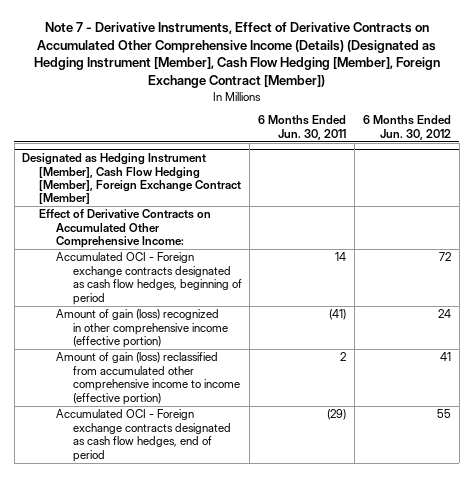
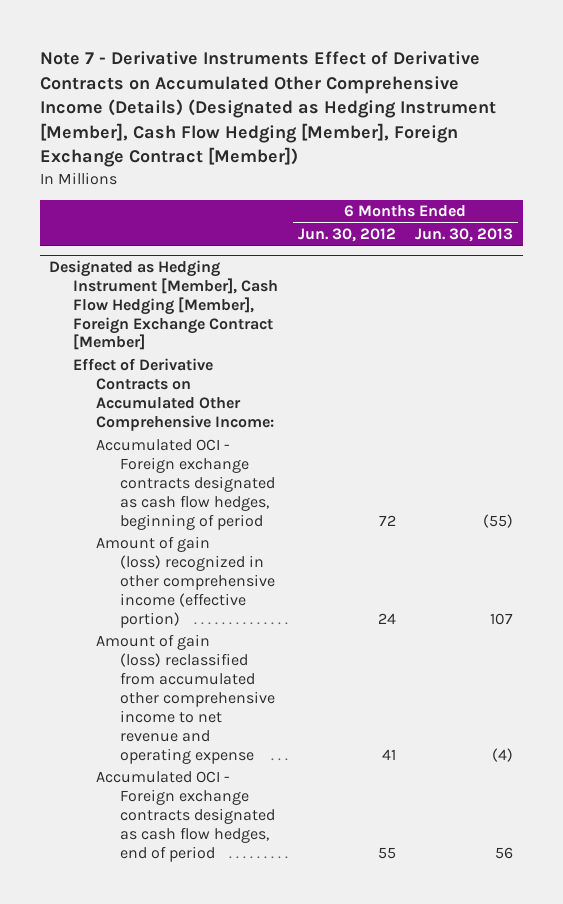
[33,21,440,89] Note 7 - Derivative Instruments, Effect of Derivative Contracts on Accumulated Other Comprehensive Income (Details) (Designated as Hedging Instrument [Member], Cash Flow Hedging [Member], Foreign Exchange Contract [Member]) -> [39,51,496,168] Note 7 - Derivative Instruments Effect of Derivative Contracts on Accumulated Other Comprehensive Income (Details) (Designated as Hedging Instrument [Member], Cash Flow Hedging [Member], Foreign Exchange Contract [Member])
[258,115,347,140] 6 Months Ended Jun. 30, 2011 -> none
none -> [415,227,514,242] Jun. 30, 2013
[55,352,240,405] Amount of gain (loss) reclassified from accumulated other comprehensive income to income (effective portion) -> [96,634,275,764] Amount of gain (loss) reclassified from accumulated other comprehensive income to net revenue and operating expense

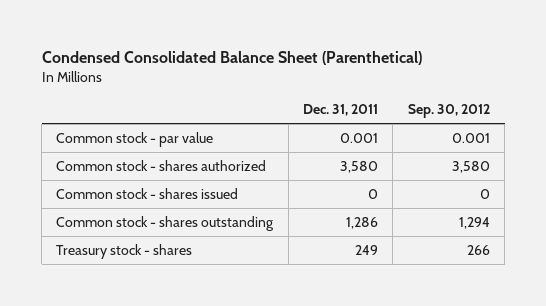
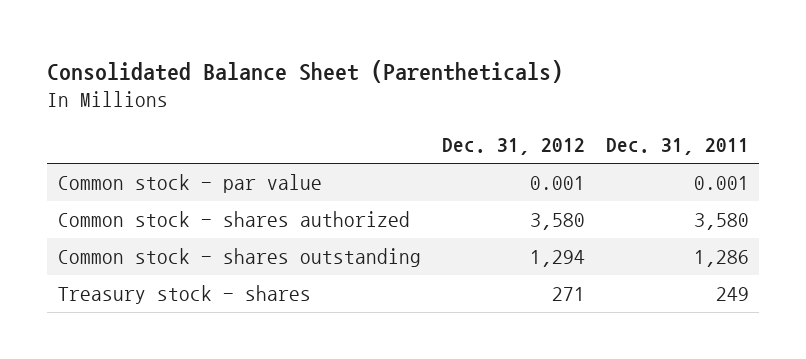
[41,50,422,65] Condensed Consolidated Balance Sheet (Parenthetical) -> [47,59,564,83] Consolidated Balance Sheet (Parentheticals)
[407,104,490,119] Sep. 30, 2012 -> none
none -> [441,138,585,156] Dec. 31, 2012
[56,187,239,199] Common stock - shares issued -> none

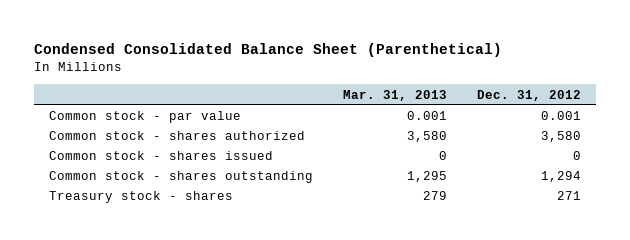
[47,59,564,83] Consolidated Balance Sheet (Parentheticals) -> [34,43,503,58] Condensed Consolidated Balance Sheet (Parenthetical)
[605,138,749,156] Dec. 31, 2011 -> none
none -> [343,89,448,101] Mar. 31, 2013
none -> [49,151,274,161] Common stock - shares issued

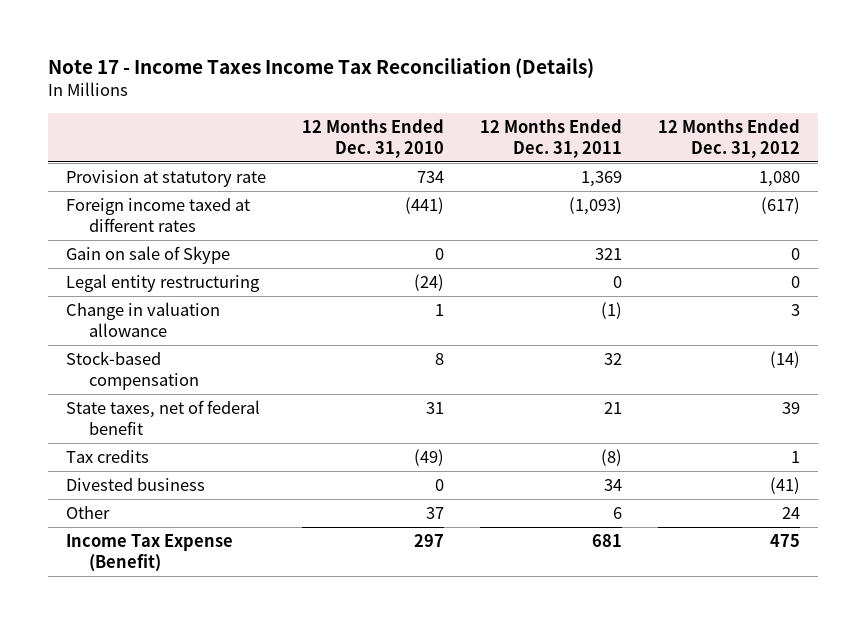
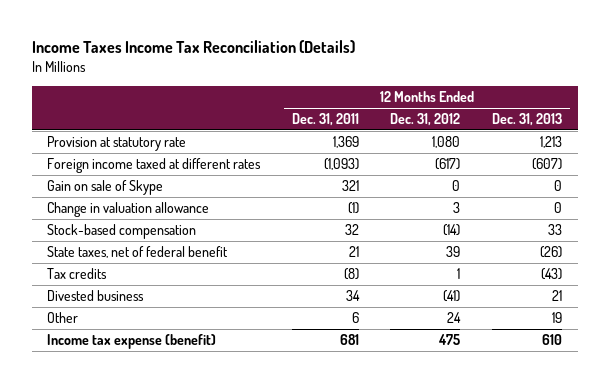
[48,57,595,78] Note 17 - Income Taxes Income Tax Reconciliation (Details) -> [31,40,355,54] Income Taxes Income Tax Reconciliation (Details)
[302,118,445,158] 12 Months Ended Dec. 31, 2010 -> none
none -> [491,113,562,127] Dec. 31, 2013
[66,274,261,293] Legal entity restructuring -> none
[66,534,234,573] Income Tax Expense (Benefit) -> [47,333,217,349] Income tax expense (benefit)

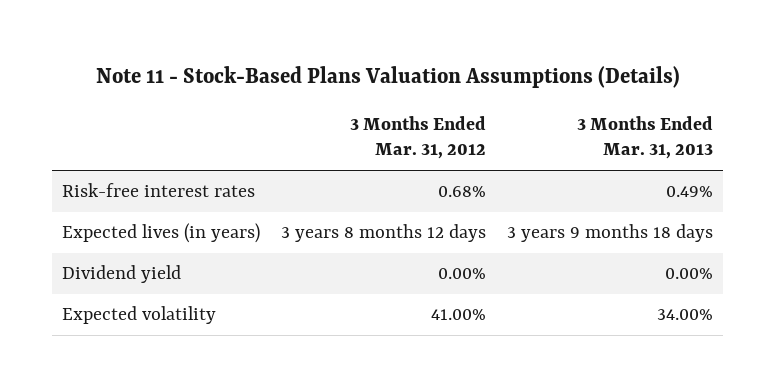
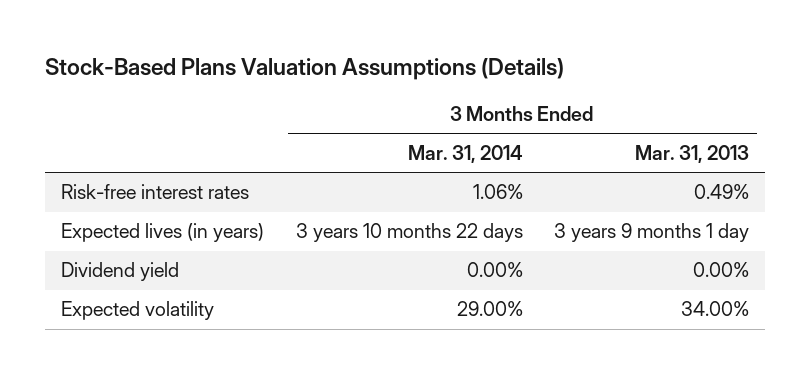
[95,66,680,89] Note 11 - Stock-Based Plans Valuation Assumptions (Details) -> [44,58,564,81] Stock-Based Plans Valuation Assumptions (Details)
[350,115,487,160] 3 Months Ended Mar. 31, 2012 -> none
none -> [407,144,523,163] Mar. 31, 2014
[506,224,713,243] 3 years 9 months 18 days -> [554,223,750,243] 3 years 9 months 1 day

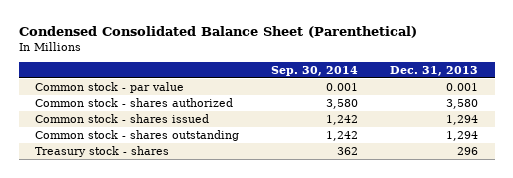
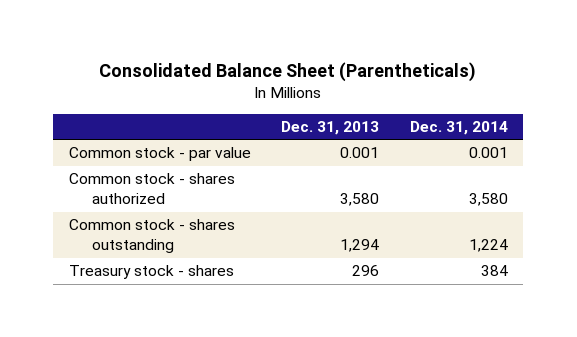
[18,25,417,38] Condensed Consolidated Balance Sheet (Parenthetical) -> [99,62,477,83] Consolidated Balance Sheet (Parentheticals)
[271,65,359,76] Sep. 30, 2014 -> none
none -> [410,120,509,135] Dec. 31, 2014
[34,114,209,124] Common stock - shares issued -> none

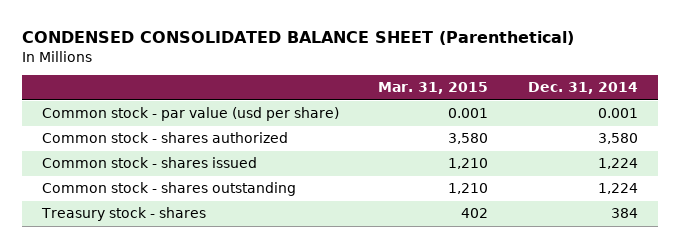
[99,62,477,83] Consolidated Balance Sheet (Parentheticals) -> [22,31,575,46] CONDENSED CONSOLIDATED BALANCE SHEET (Parenthetical)
[281,120,380,135] Dec. 31, 2013 -> none
none -> [378,82,489,95] Mar. 31, 2015
[68,147,251,162] Common stock - par value -> [42,107,340,122] Common stock - par value (usd per share)
none -> [42,157,258,169] Common stock - shares issued

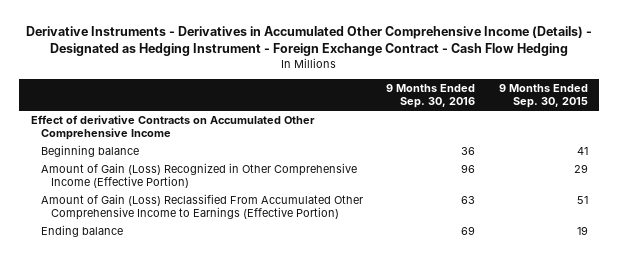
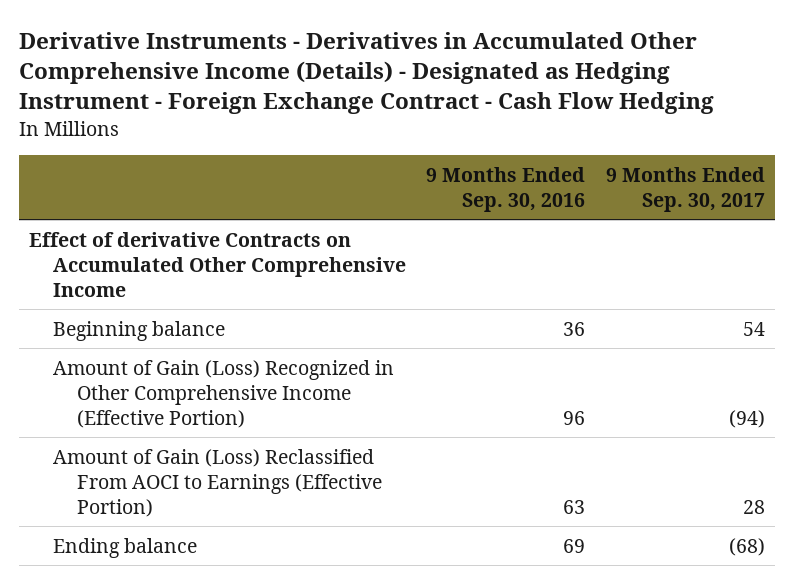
[498,84,588,109] 9 Months Ended Sep. 30, 2015 -> none
none -> [605,166,765,212] 9 Months Ended Sep. 30, 2017
[40,193,363,221] Amount of Gain (Loss) Reclassified From Accumulated Other Comprehensive Income to Earnings (Effective Portion) -> [53,448,383,517] Amount of Gain (Loss) Reclassified From AOCI to Earnings (Effective Portion)

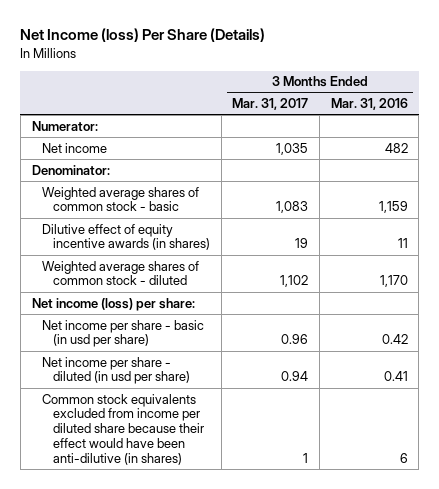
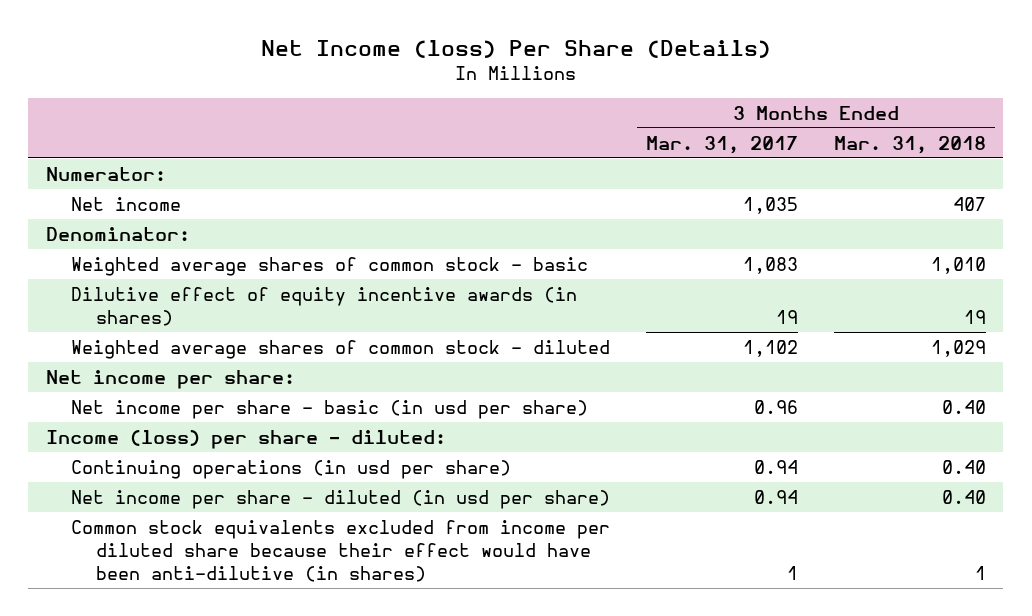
[330,97,408,110] Mar. 31, 2016 -> none
none -> [833,135,986,154] Mar. 31, 2018
[31,297,195,311] Net income (loss) per share: -> [45,369,295,389] Net income per share:
none -> [45,429,446,449] Income (loss) per share - diluted:
none -> [70,459,511,479] Continuing operations (in usd per share)

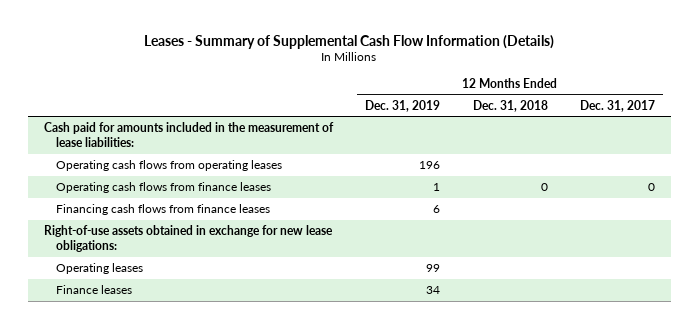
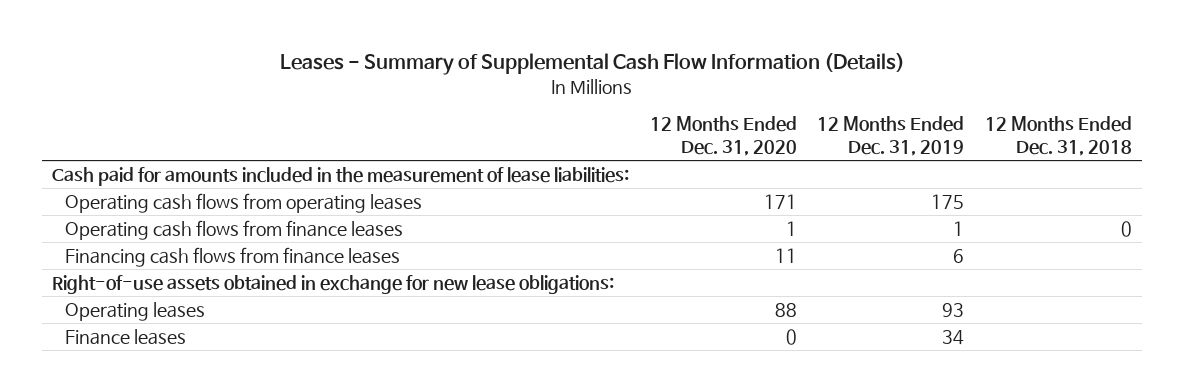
[580,99,656,112] Dec. 31, 2017 -> none
none -> [649,116,797,157] 12 Months Ended Dec. 31, 2020
[419,160,441,169] 196 -> [931,194,965,210] 175
[426,263,441,272] 99 -> [942,303,965,318] 93

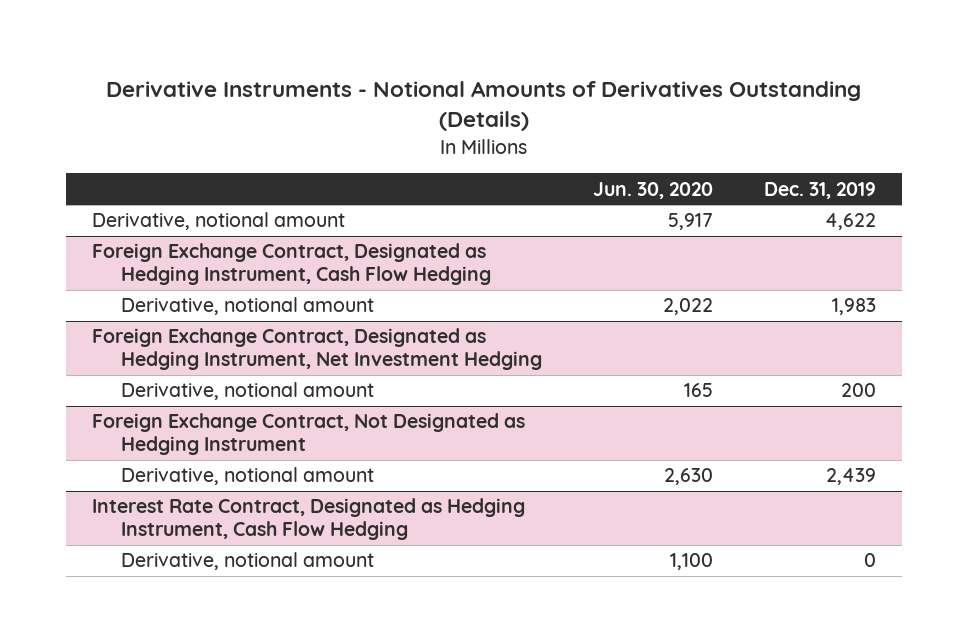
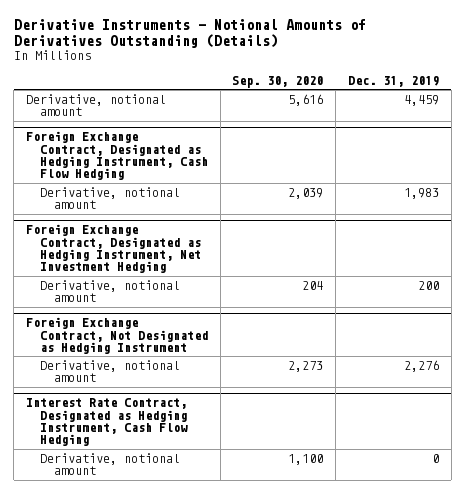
[593,181,714,199] Jun. 30, 2020 -> none
none -> [232,75,324,88] Sep. 30, 2020
[825,213,877,231] 4,622 -> [404,95,440,107] 4,459
[826,468,877,486] 2,439 -> [404,360,440,373] 2,276

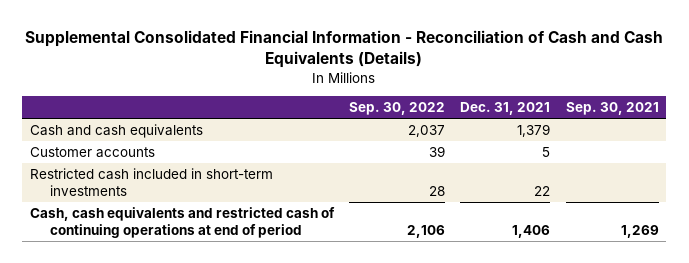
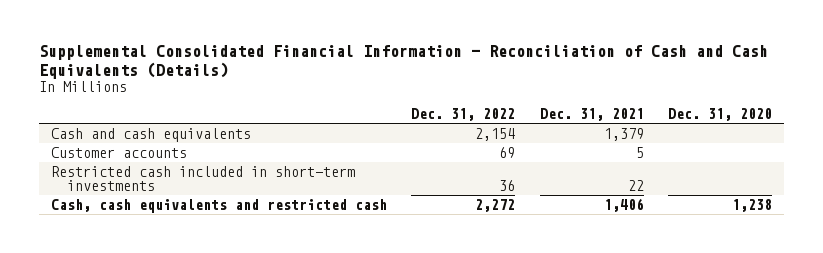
[349,102,446,116] Sep. 30, 2022 -> none
[565,102,659,116] Sep. 30, 2021 -> none
none -> [411,108,516,122] Dec. 31, 2022
none -> [668,108,773,122] Dec. 31, 2020
[30,206,336,238] Cash, cash equivalents and restricted cash of continuing operations at end of period -> [51,199,388,214] Cash, cash equivalents and restricted cash

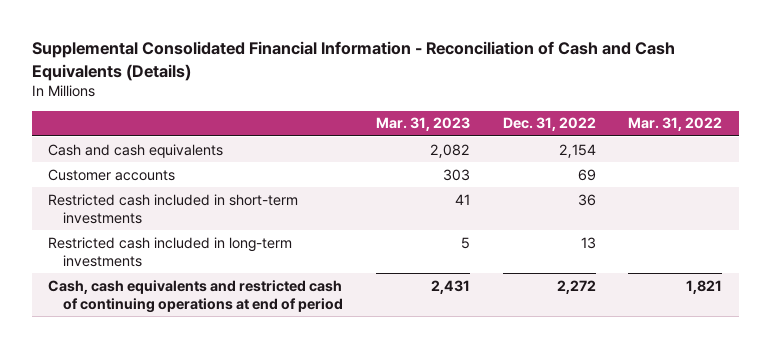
[539,108,644,122] Dec. 31, 2021 -> none
[668,108,773,122] Dec. 31, 2020 -> none
none -> [375,117,470,132] Mar. 31, 2023
none -> [628,117,723,132] Mar. 31, 2022
none -> [48,236,293,267] Restricted cash included in long-term investments
[51,199,388,214] Cash, cash equivalents and restricted cash -> [48,279,343,313] Cash, cash equivalents and restricted cash of continuing operations at end of period

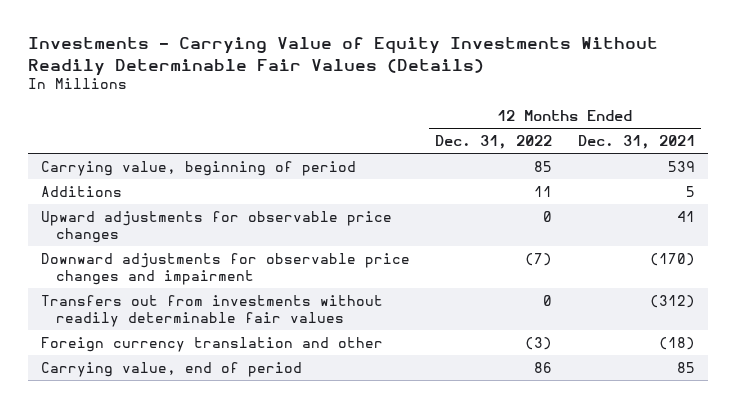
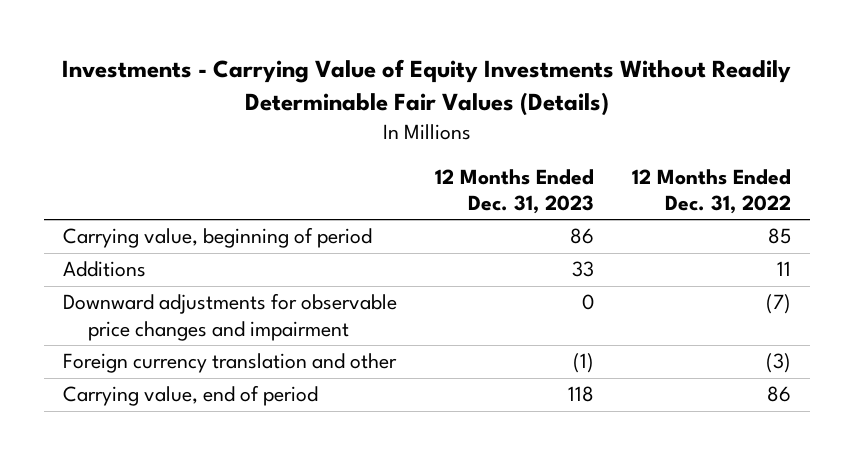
[577,135,695,150] Dec. 31, 2021 -> none
none -> [434,168,594,215] 12 Months Ended Dec. 31, 2023
[40,210,392,244] Upward adjustments for observable price changes -> none
[40,294,383,328] Transfers out from investments without readily determinable fair values -> none

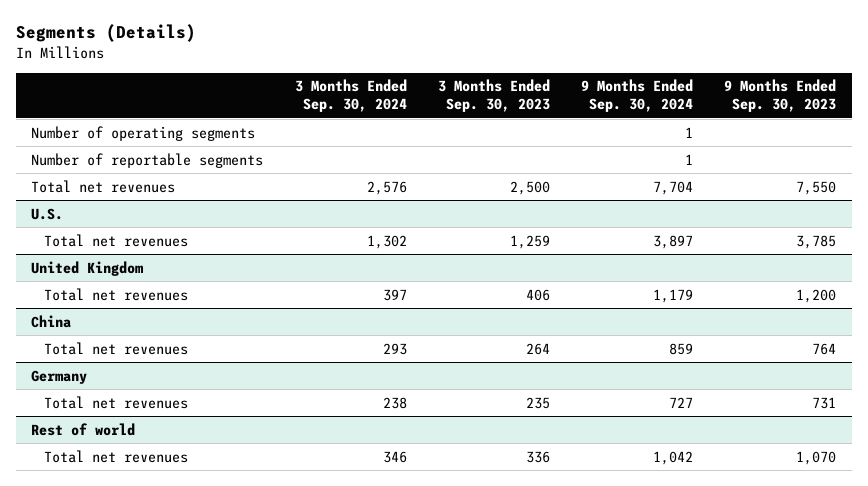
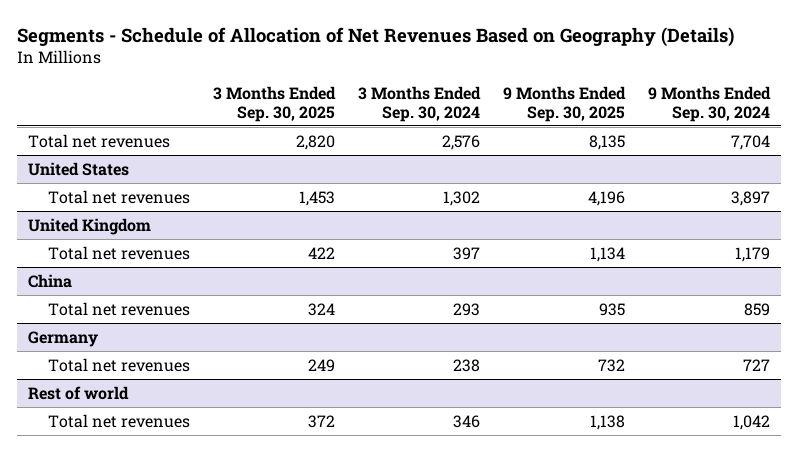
[15,24,196,43] Segments (Details) -> [16,26,734,47] Segments - Schedule of Allocation of Net Revenues Based on Geography (Details)
[437,79,550,113] 3 Months Ended Sep. 30, 2023 -> none
[724,79,837,113] 9 Months Ended Sep. 30, 2023 -> none
none -> [212,85,336,122] 3 Months Ended Sep. 30, 2025
none -> [502,85,626,122] 9 Months Ended Sep. 30, 2025
[31,125,256,141] Number of operating segments -> none
[31,152,264,168] Number of reportable segments -> none
[31,207,64,220] U.S. -> [28,161,130,176] United States

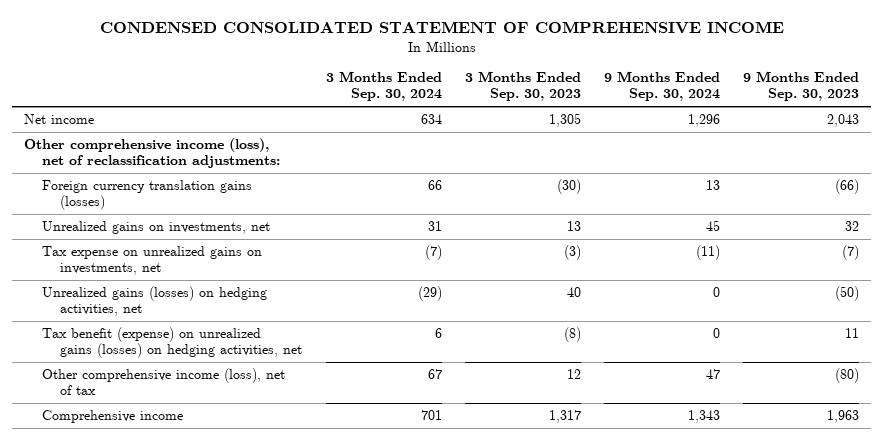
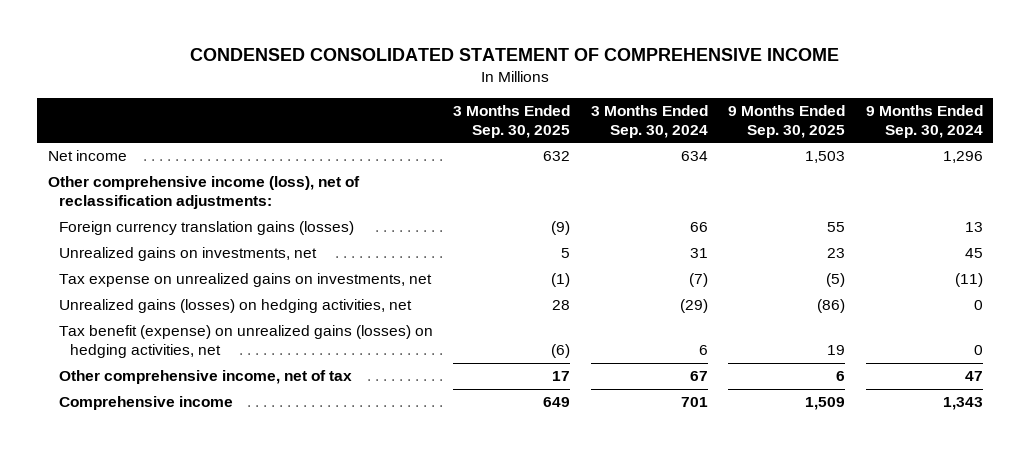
[464,71,581,102] 3 Months Ended Sep. 30, 2023 -> none
[743,71,860,102] 9 Months Ended Sep. 30, 2023 -> none
none -> [453,105,571,138] 3 Months Ended Sep. 30, 2025
none -> [728,105,846,138] 9 Months Ended Sep. 30, 2025
[42,368,286,396] Other comprehensive income (loss), net of tax -> [58,370,352,385] Other comprehensive income, net of tax

